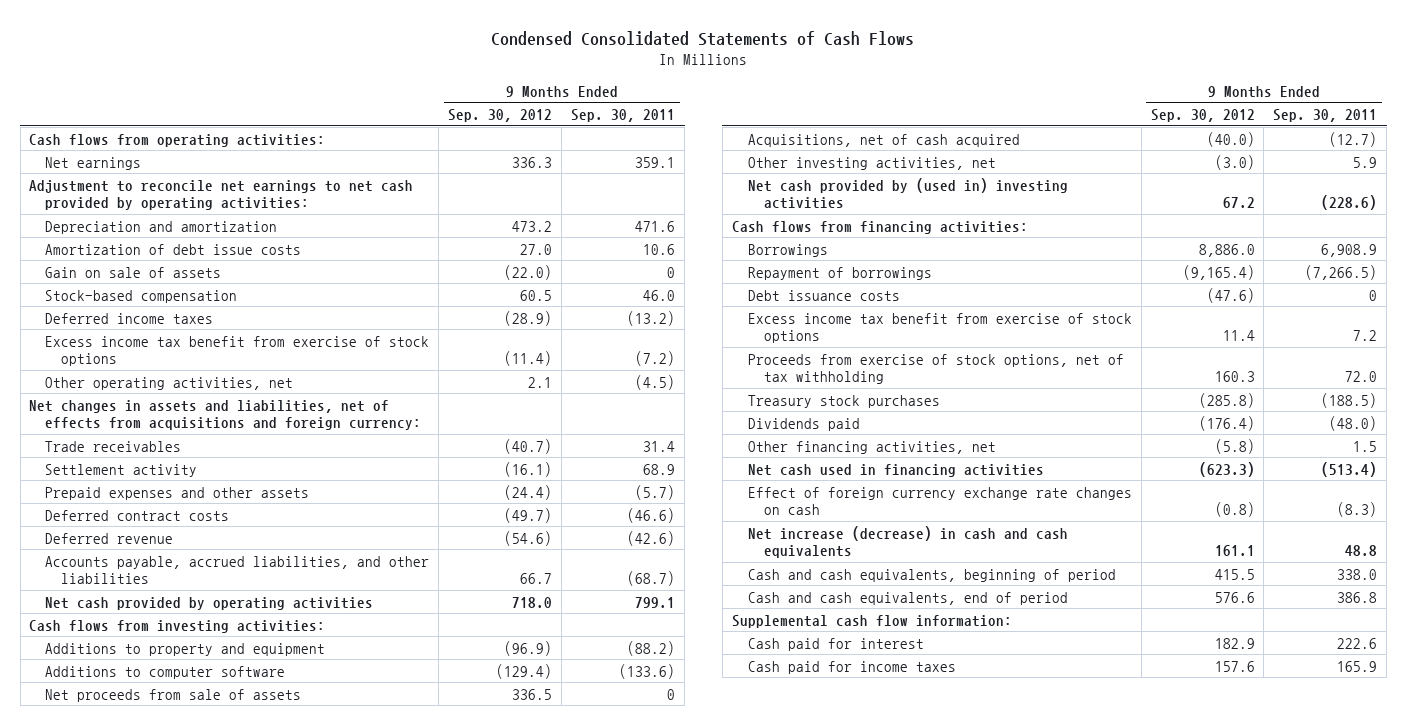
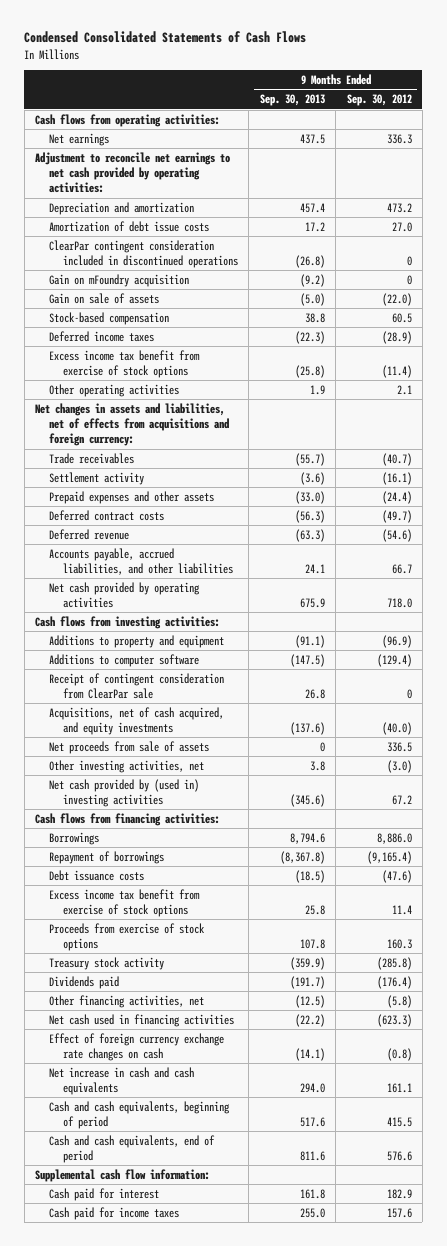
[571,108,676,122] Sep. 30, 2011 -> none
none -> [259,94,325,107] Sep. 30, 2013
none -> [48,239,239,268] ClearPar contingent consideration included in discontinued operations
none -> [48,273,189,287] Gain on mFoundry acquisition
[45,376,294,390] Other operating activities, net -> [48,383,179,397] Other operating activities
none -> [48,672,224,699] Receipt of contingent consideration from ClearPar sale
none -> [48,706,224,735] Acquisitions, net of cash acquired, and equity investments
[747,133,1020,147] Acquisitions, net of cash acquired -> none
[747,353,1124,385] Proceeds from exercise of stock options, net of tax withholding -> [48,922,205,951] Proceeds from exercise of stock options
[747,394,940,408] Treasury stock purchases -> [48,956,164,970] Treasury stock activity
[747,525,1068,559] Net increase (decrease) in cash and cash equivalents -> [48,1066,194,1095] Net increase in cash and cash equivalents

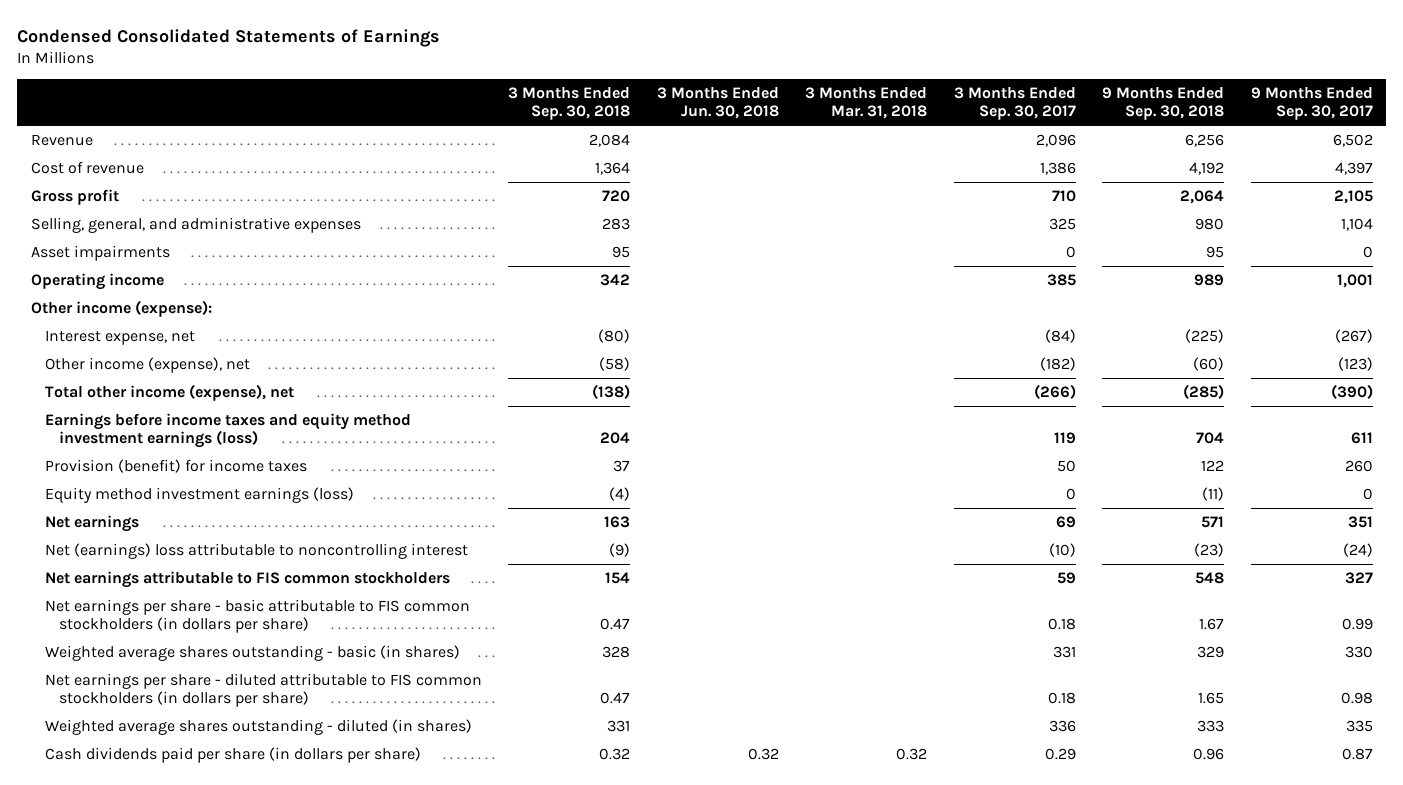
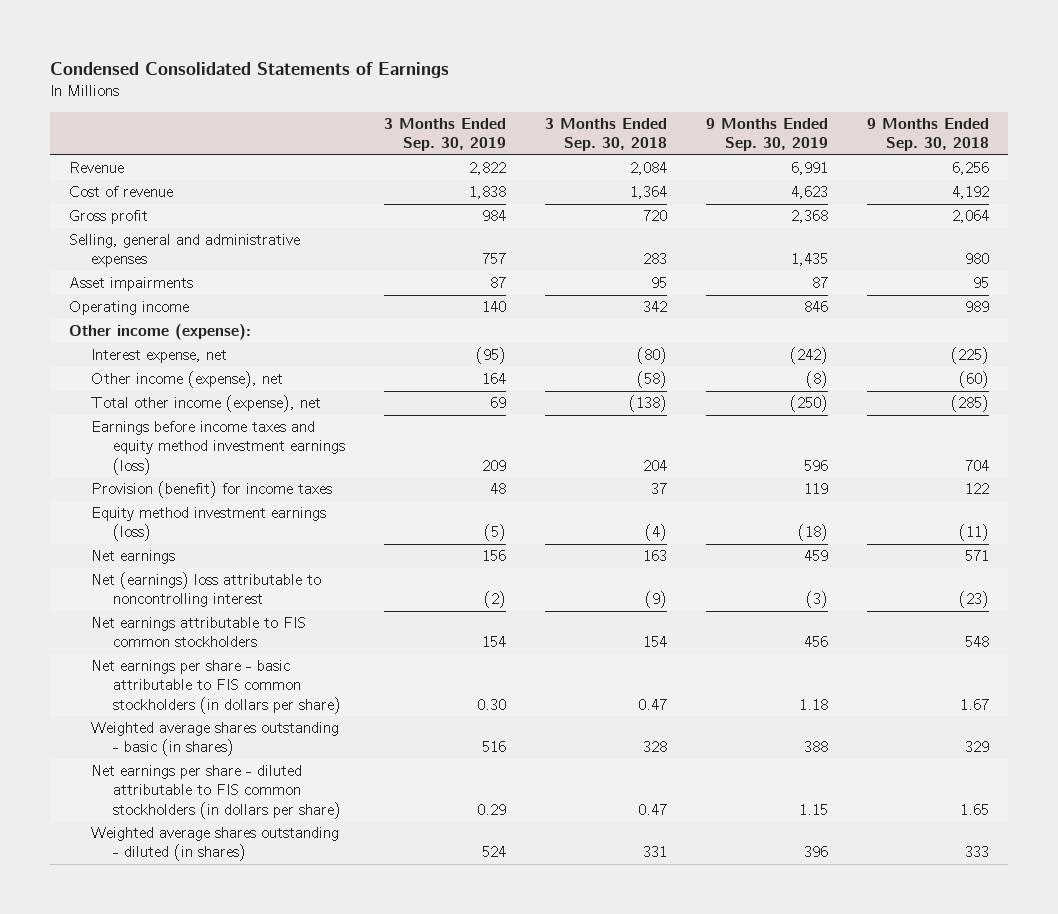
[656,87,779,120] 3 Months Ended Jun. 30, 2018 -> none
[805,87,928,120] 3 Months Ended Mar. 31, 2018 -> none
[953,87,1076,121] 3 Months Ended Sep. 30, 2017 -> none
[1250,87,1373,121] 9 Months Ended Sep. 30, 2017 -> none
none -> [383,118,506,152] 3 Months Ended Sep. 30, 2019
none -> [705,118,828,152] 9 Months Ended Sep. 30, 2019
[30,217,361,234] Selling, general, and administrative expenses -> [69,234,301,268] Selling, general and administrative expenses
[44,747,421,764] Cash dividends paid per share (in dollars per share) -> none

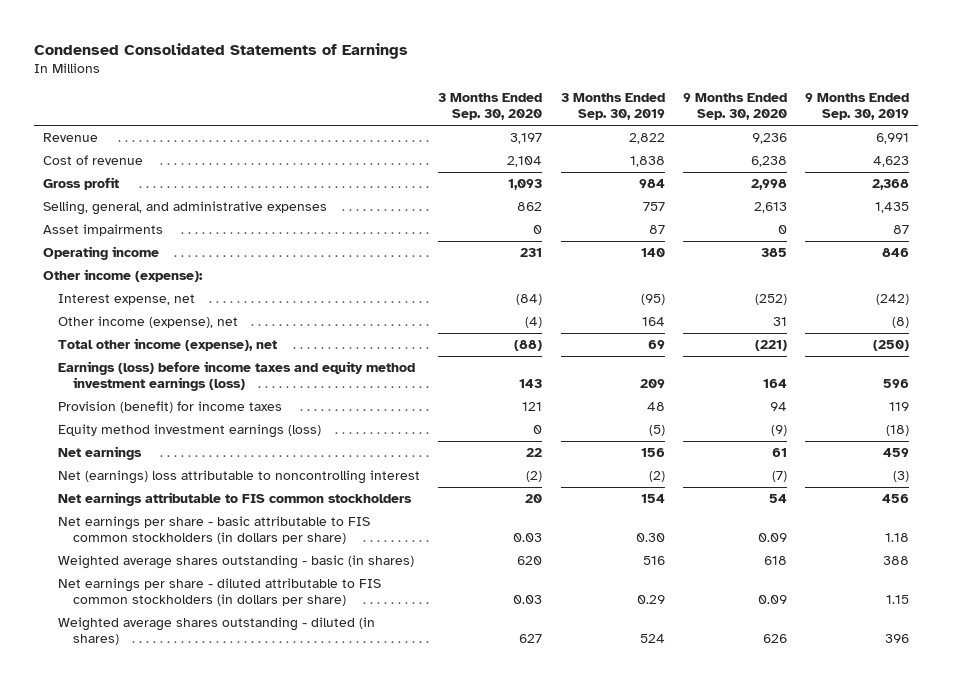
[544,118,667,152] 3 Months Ended Sep. 30, 2018 -> none
[866,118,989,152] 9 Months Ended Sep. 30, 2018 -> none
none -> [438,93,543,121] 3 Months Ended Sep. 30, 2020
none -> [682,93,787,121] 9 Months Ended Sep. 30, 2020
[69,234,301,268] Selling, general and administrative expenses -> [43,200,328,215] Selling, general, and administrative expenses
[91,421,345,475] Earnings before income taxes and equity method investment earnings (loss) -> [58,360,416,391] Earnings (loss) before income taxes and equity method investment earnings (loss)

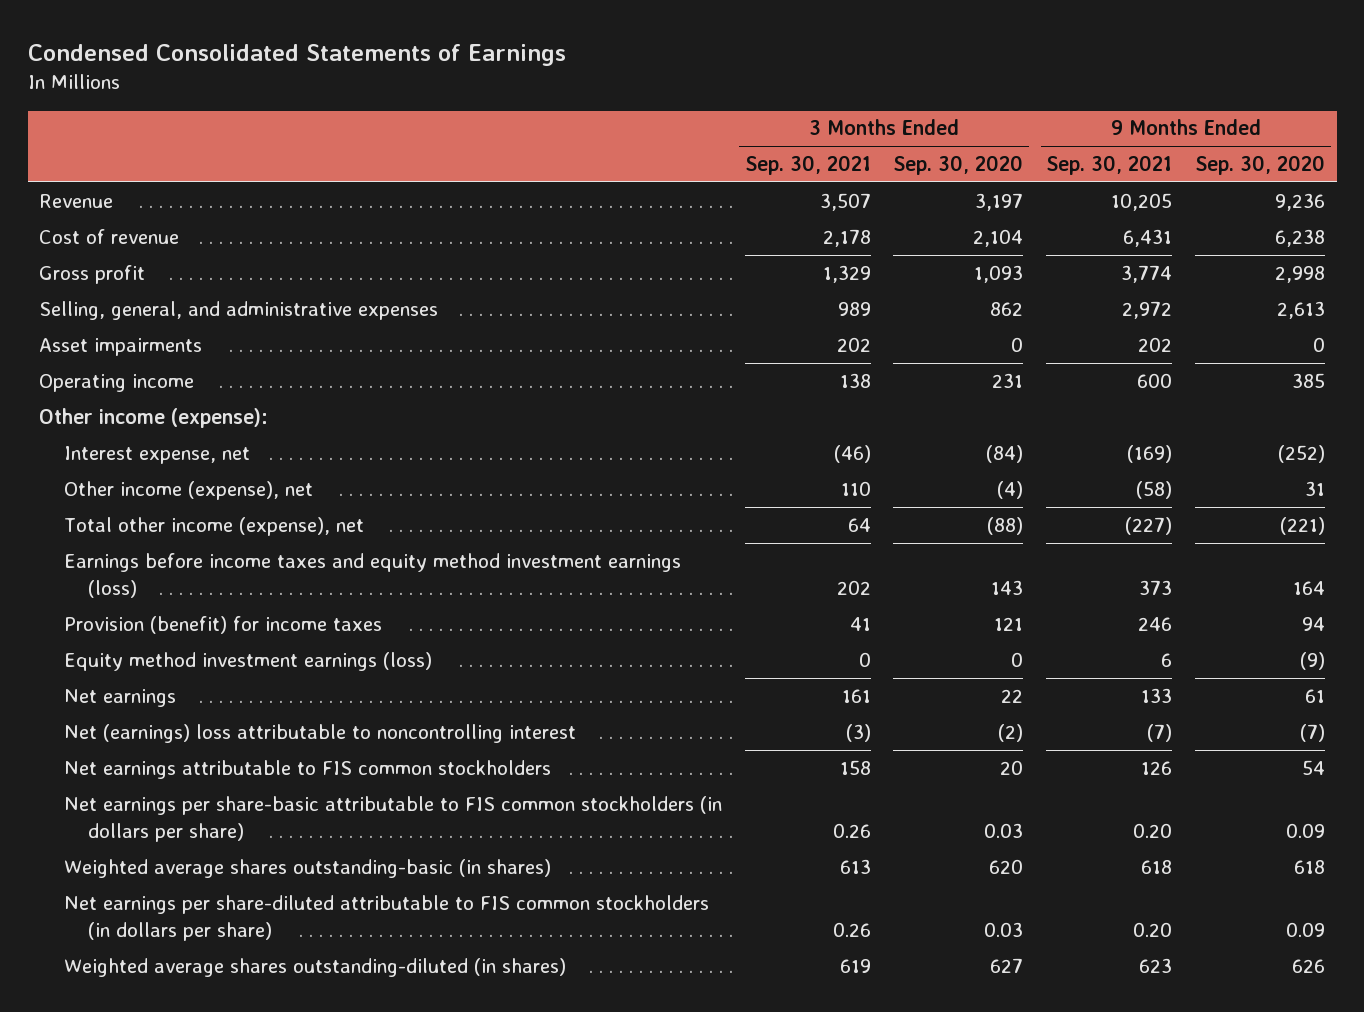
[560,93,665,121] 3 Months Ended Sep. 30, 2019 -> none
[805,93,910,121] 9 Months Ended Sep. 30, 2019 -> none
none -> [744,155,871,176] Sep. 30, 2021
none -> [1046,155,1173,176] Sep. 30, 2021
[58,360,416,391] Earnings (loss) before income taxes and equity method investment earnings (loss) -> [63,552,681,599] Earnings before income taxes and equity method investment earnings (loss)
[58,515,371,544] Net earnings per share - basic attributable to FIS common stockholders (in dollars per share) -> [63,795,722,843] Net earnings per share-basic attributable to FIS common stockholders (in dollars per share)
[58,554,415,569] Weighted average shares outstanding - basic (in shares) -> [63,858,551,878] Weighted average shares outstanding-basic (in shares)
[58,577,382,606] Net earnings per share - diluted attributable to FIS common stockholders (in dollars per share) -> [63,894,709,942] Net earnings per share-diluted attributable to FIS common stockholders (in dollars per share)
[58,616,376,645] Weighted average shares outstanding - diluted (in shares) -> [63,957,566,977] Weighted average shares outstanding-diluted (in shares)

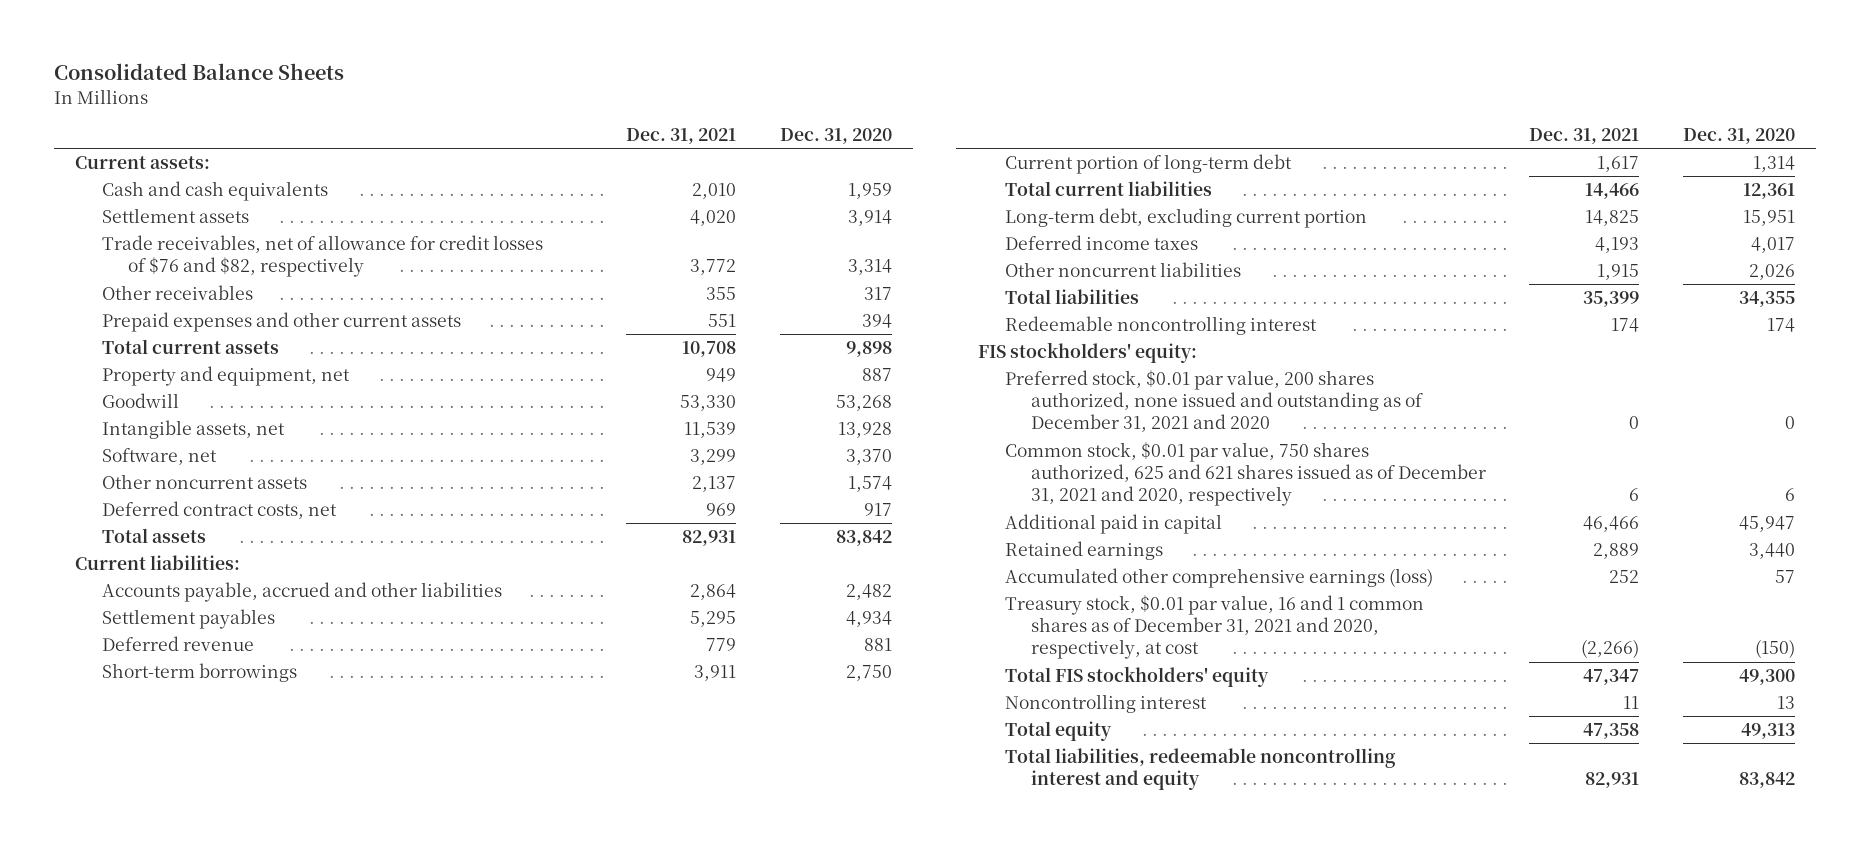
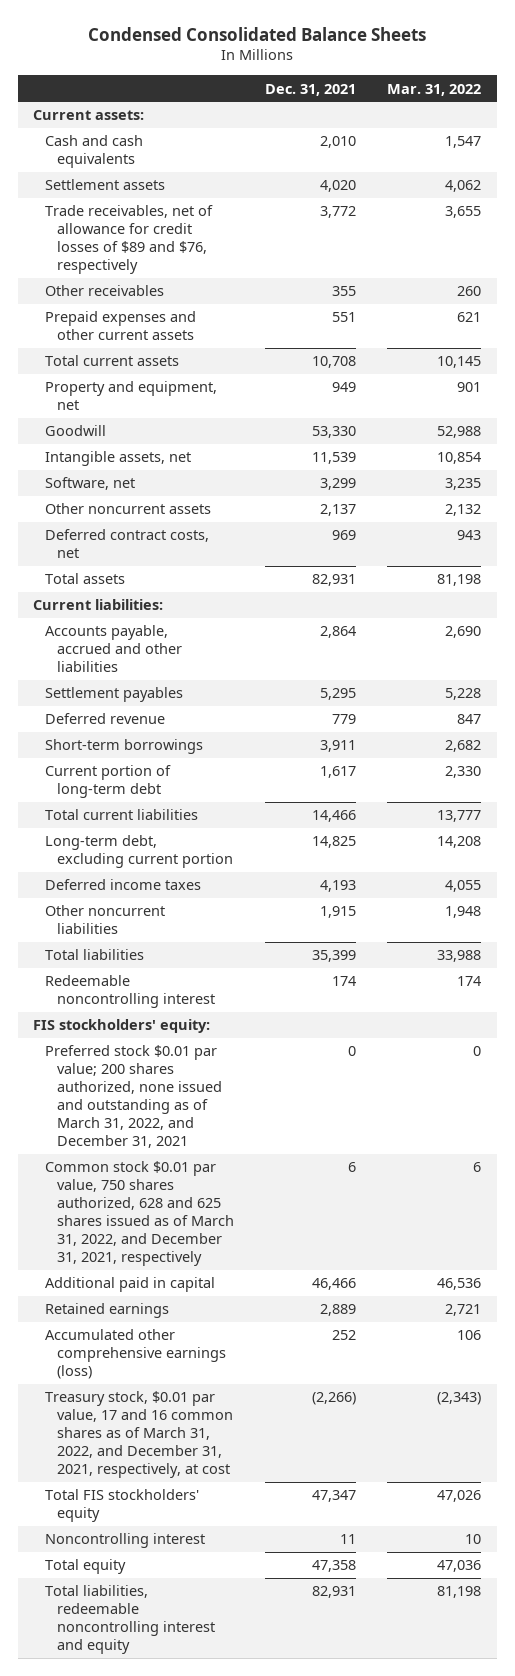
[53,63,344,81] Consolidated Balance Sheets -> [88,26,427,41] Condensed Consolidated Balance Sheets
[779,127,892,144] Dec. 31, 2020 -> none
none -> [387,83,482,96] Mar. 31, 2022
[101,234,543,278] Trade receivables, net of allowance for credit losses of $76 and $82, respectively -> [45,205,214,275] Trade receivables, net of allowance for credit losses of $89 and $76, respectively
[1004,369,1423,433] Preferred stock, $0.01 par value, 200 shares authorized, none issued and outstanding as of December 31, 2021 and 2020 -> [45,1045,223,1148] Preferred stock $0.01 par value; 200 shares authorized, none issued and outstanding as of March 31, 2022, and December 31, 2021
[1004,441,1486,507] Common stock, $0.01 par value, 750 shares authorized, 625 and 621 shares issued as of December 31, 2021 and 2020, respectively -> [45,1161,235,1266] Common stock $0.01 par value, 750 shares authorized, 628 and 625 shares issued as of March 31, 2022, and December 31, 2021, respectively
[1004,594,1424,660] Treasury stock, $0.01 par value, 16 and 1 common shares as of December 31, 2021 and 2020, respectively, at cost -> [45,1391,234,1479] Treasury stock, $0.01 par value, 17 and 16 common shares as of March 31, 2022, and December 31, 2021, respectively, at cost

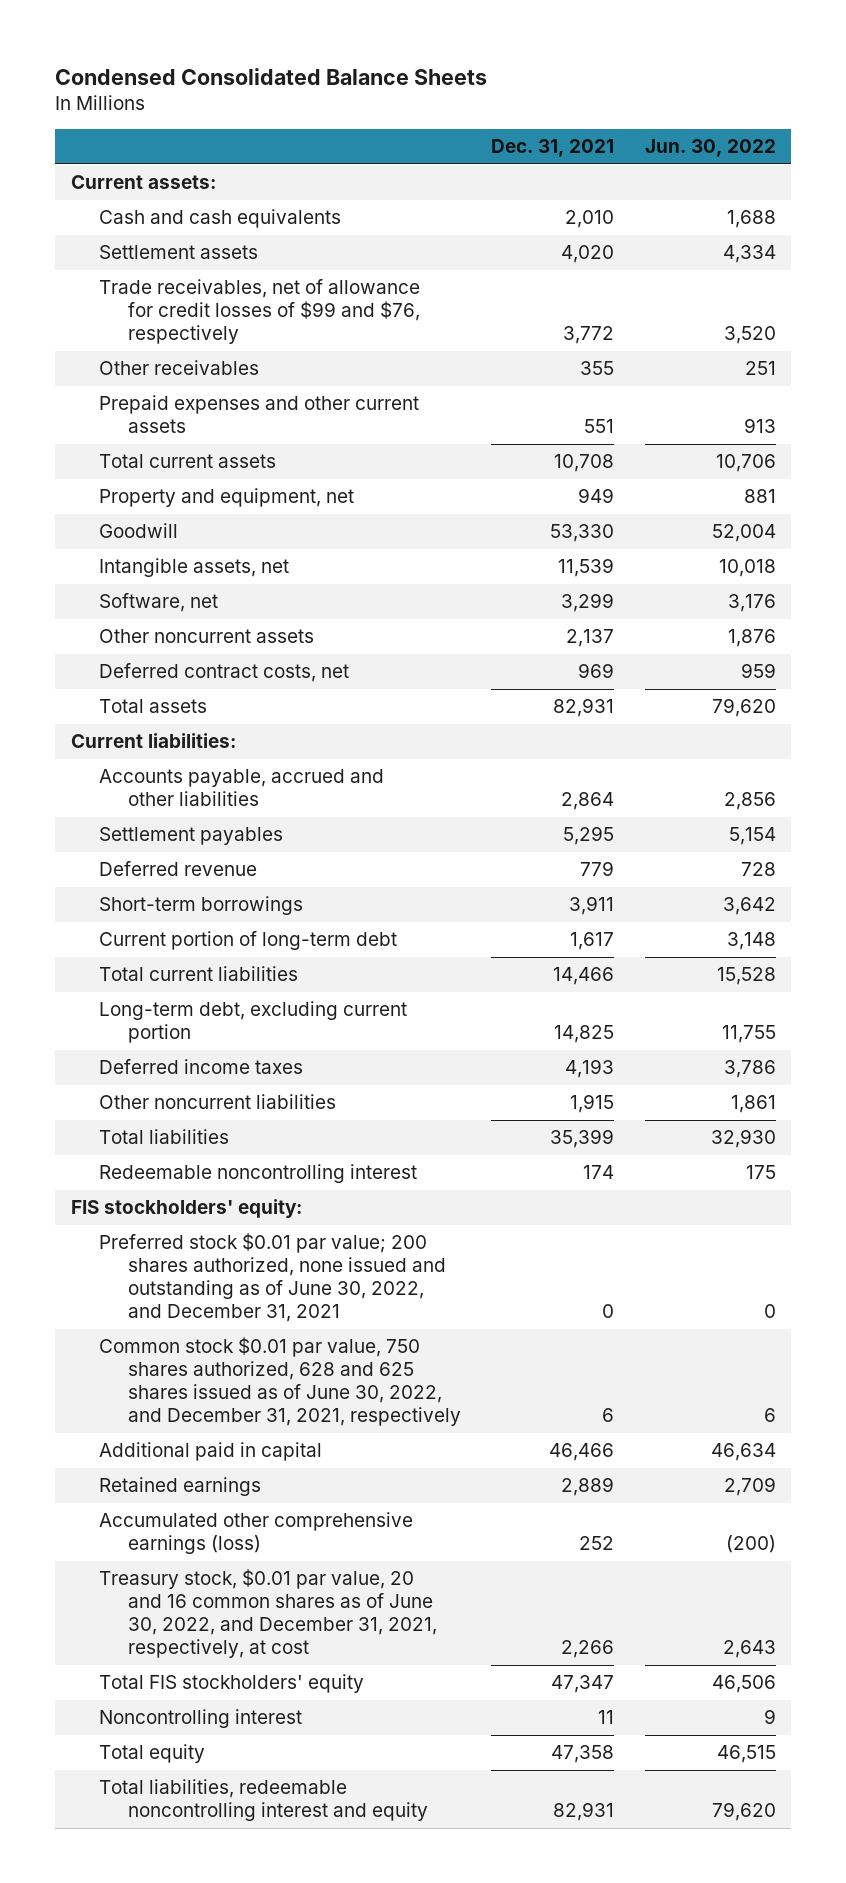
[387,83,482,96] Mar. 31, 2022 -> none
none -> [644,139,776,158] Jun. 30, 2022
[45,205,214,275] Trade receivables, net of allowance for credit losses of $89 and $76, respectively -> [99,279,421,345] Trade receivables, net of allowance for credit losses of $99 and $76, respectively
[45,1045,223,1148] Preferred stock $0.01 par value; 200 shares authorized, none issued and outstanding as of March 31, 2022, and December 31, 2021 -> [99,1233,446,1323] Preferred stock $0.01 par value; 200 shares authorized, none issued and outstanding as of June 30, 2022, and December 31, 2021
[45,1161,235,1266] Common stock $0.01 par value, 750 shares authorized, 628 and 625 shares issued as of March 31, 2022, and December 31, 2021, respectively -> [99,1337,461,1427] Common stock $0.01 par value, 750 shares authorized, 628 and 625 shares issued as of June 30, 2022, and December 31, 2021, respectively
[45,1391,234,1479] Treasury stock, $0.01 par value, 17 and 16 common shares as of March 31, 2022, and December 31, 2021, respectively, at cost -> [99,1569,437,1659] Treasury stock, $0.01 par value, 20 and 16 common shares as of June 30, 2022, and December 31, 2021, respectively, at cost
[312,1392,357,1406] (2,266) -> [561,1640,615,1659] 2,266

